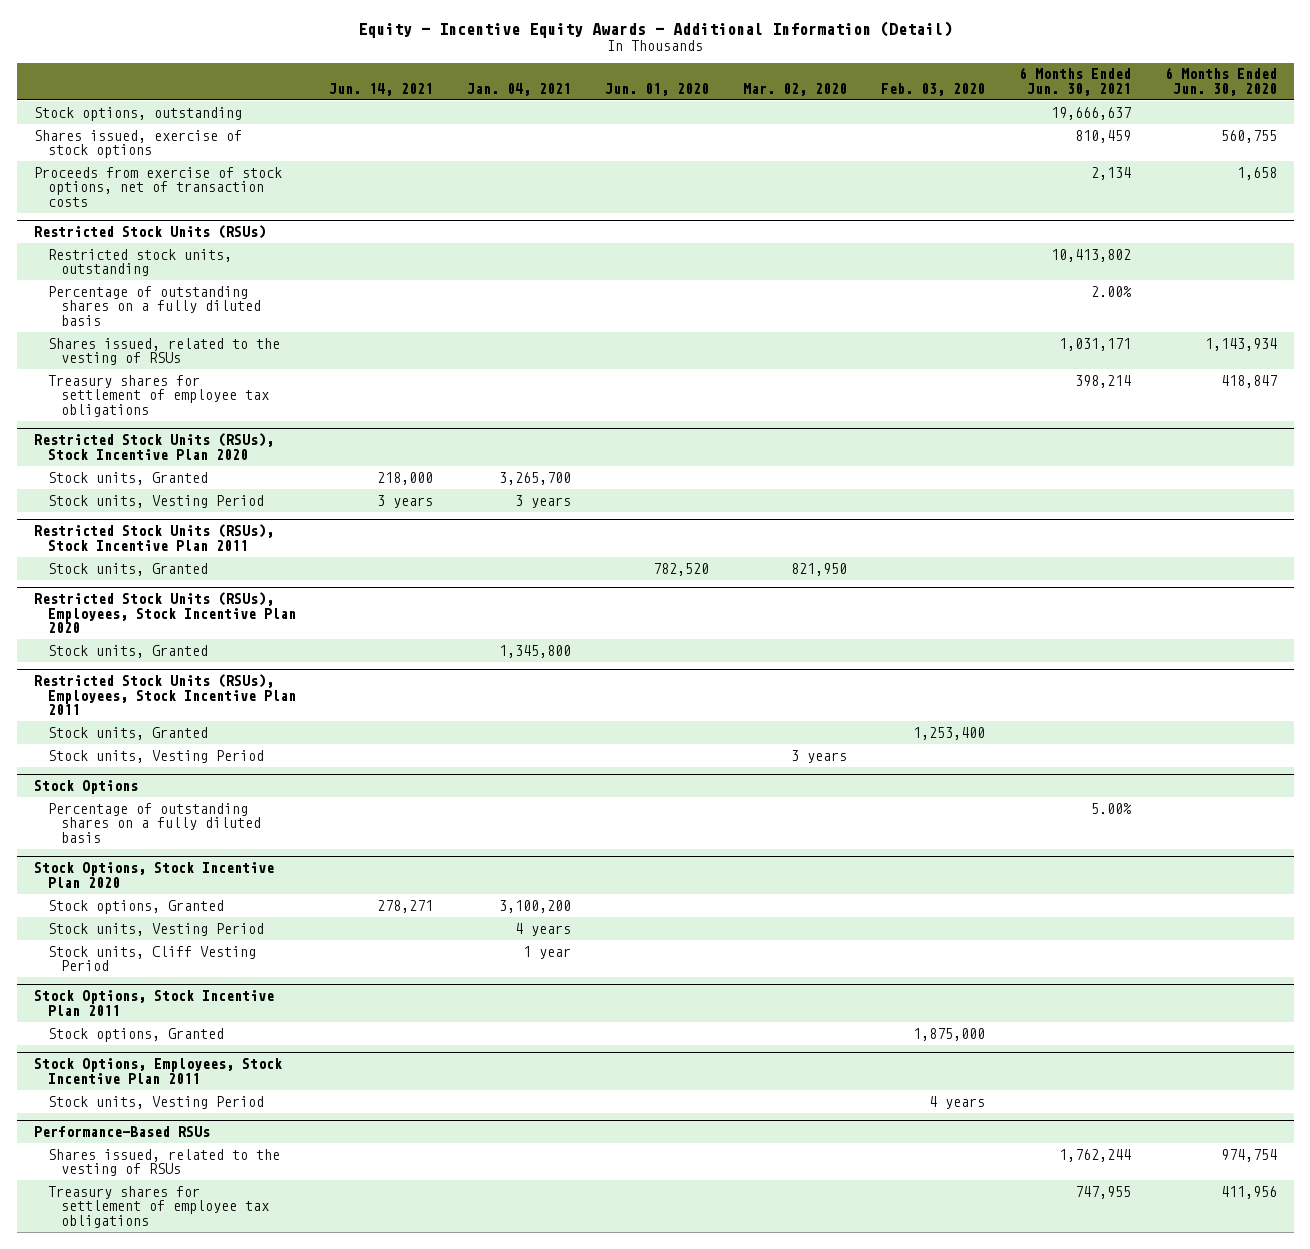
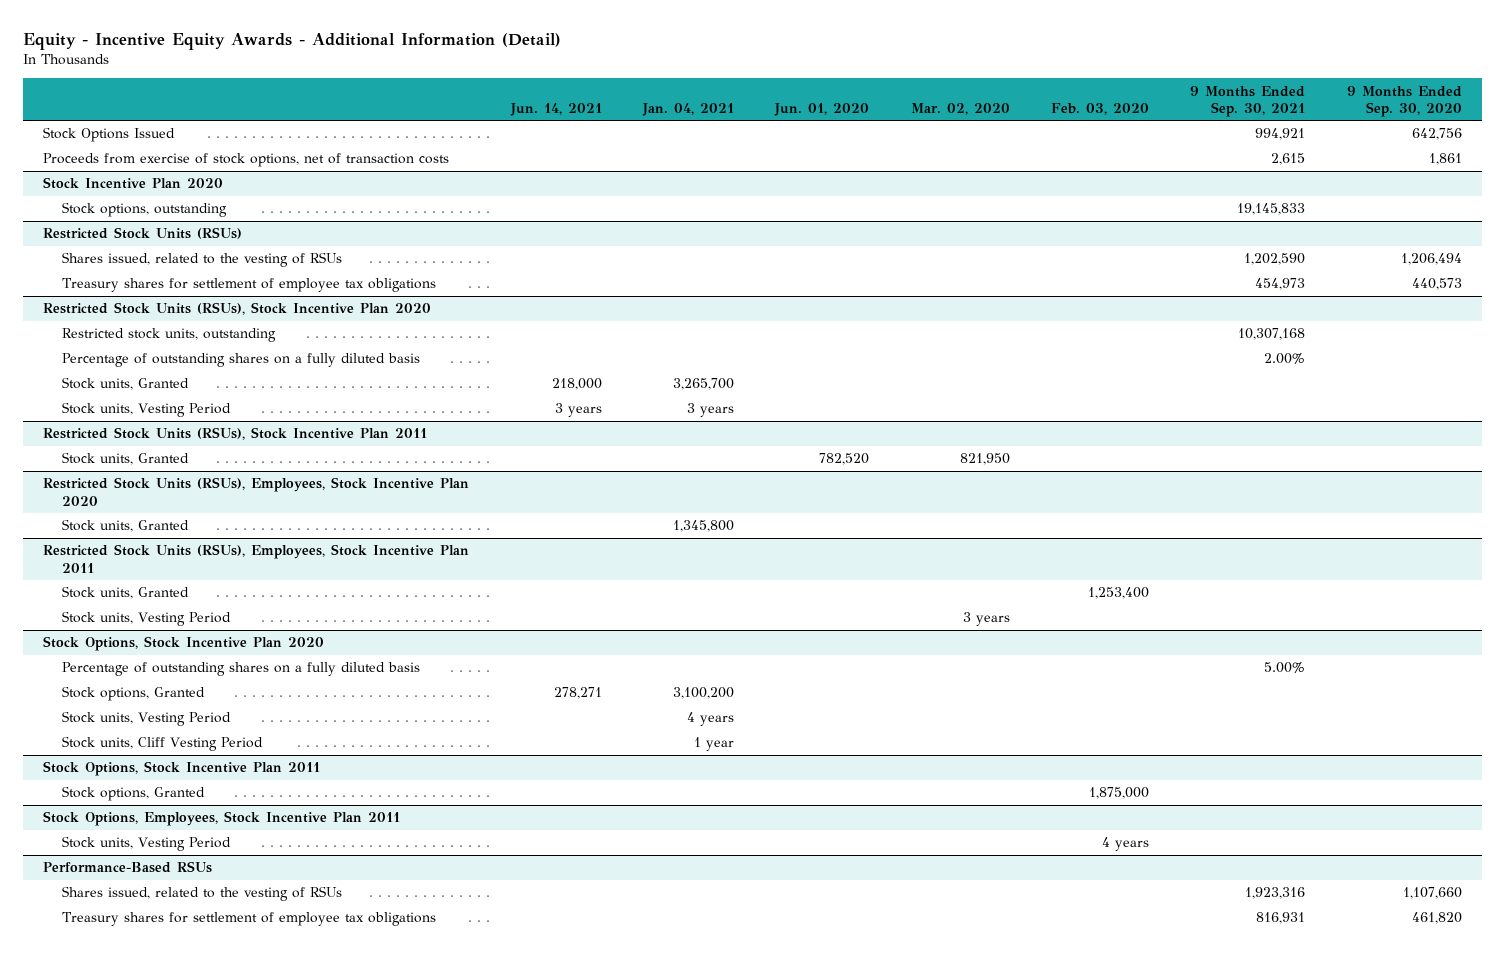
[1018,67,1131,96] 6 Months Ended Jun. 30, 2021 -> none
[1164,67,1277,96] 6 Months Ended Jun. 30, 2020 -> none
none -> [1190,85,1306,117] 9 Months Ended Sep. 30, 2021
none -> [1346,85,1462,117] 9 Months Ended Sep. 30, 2020
[33,106,242,121] Stock options, outstanding -> none
[33,129,242,159] Shares issued, exercise of stock options -> [43,127,176,143] Stock Options Issued
none -> [43,177,224,190] Stock Incentive Plan 2020
none -> [62,202,228,218] Stock options, outstanding
[47,248,232,277] Restricted stock units, outstanding -> none
[47,285,262,326] Percentage of outstanding shares on a fully diluted basis -> none
none -> [62,328,277,343] Restricted stock units, outstanding
none -> [62,353,421,368] Percentage of outstanding shares on a fully diluted basis
[33,780,138,795] Stock Options -> none
[47,802,262,843] Percentage of outstanding shares on a fully diluted basis -> none
none -> [62,662,421,677] Percentage of outstanding shares on a fully diluted basis

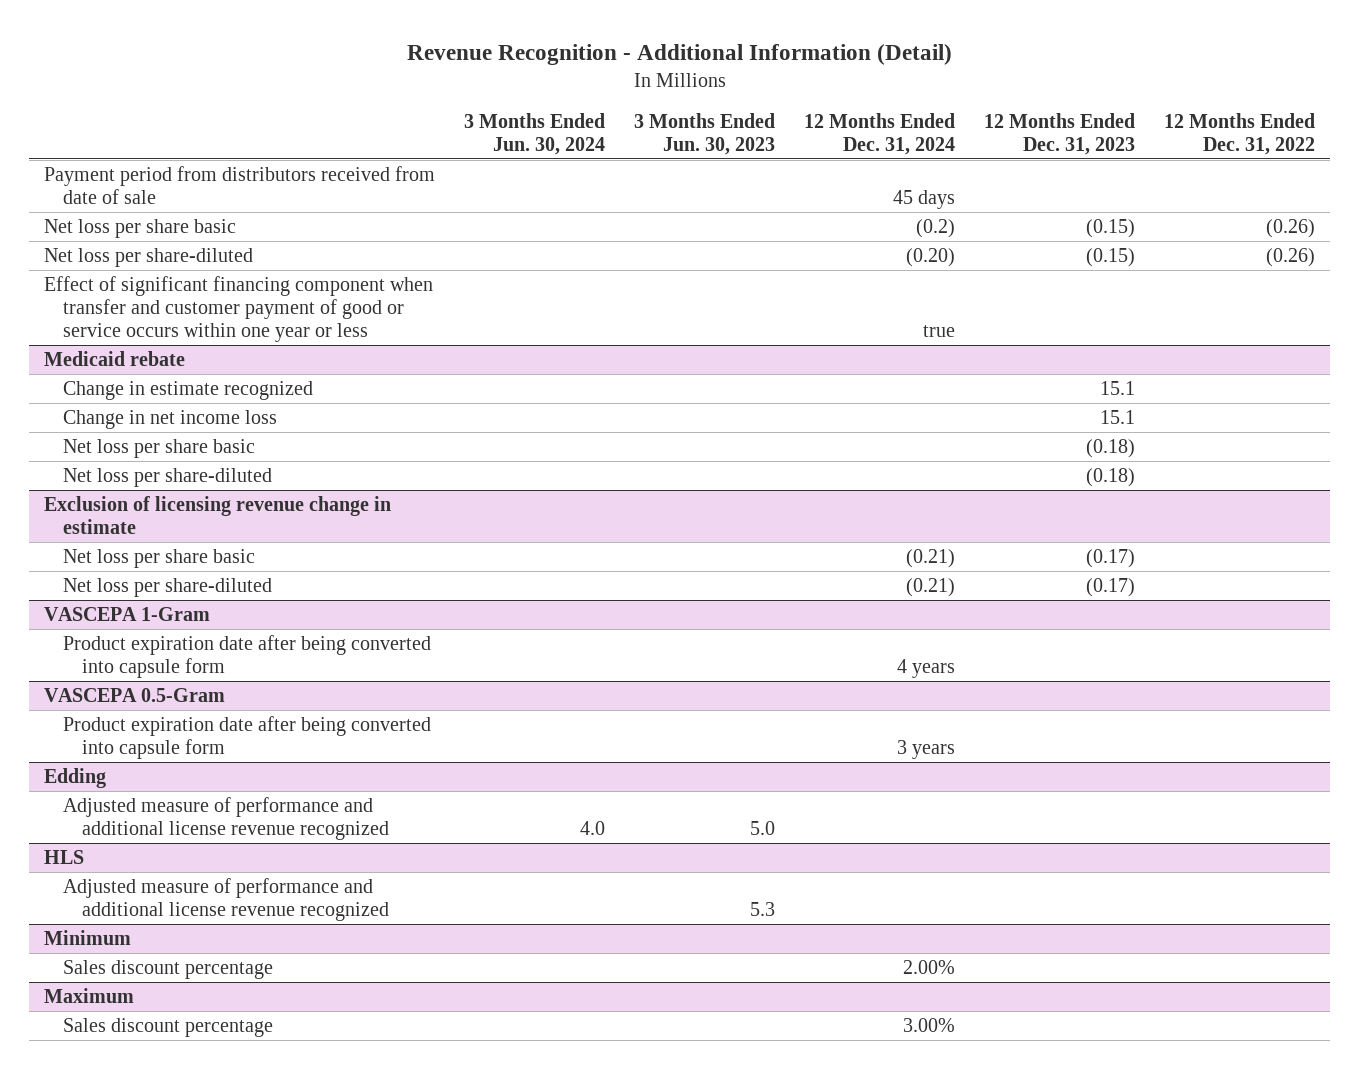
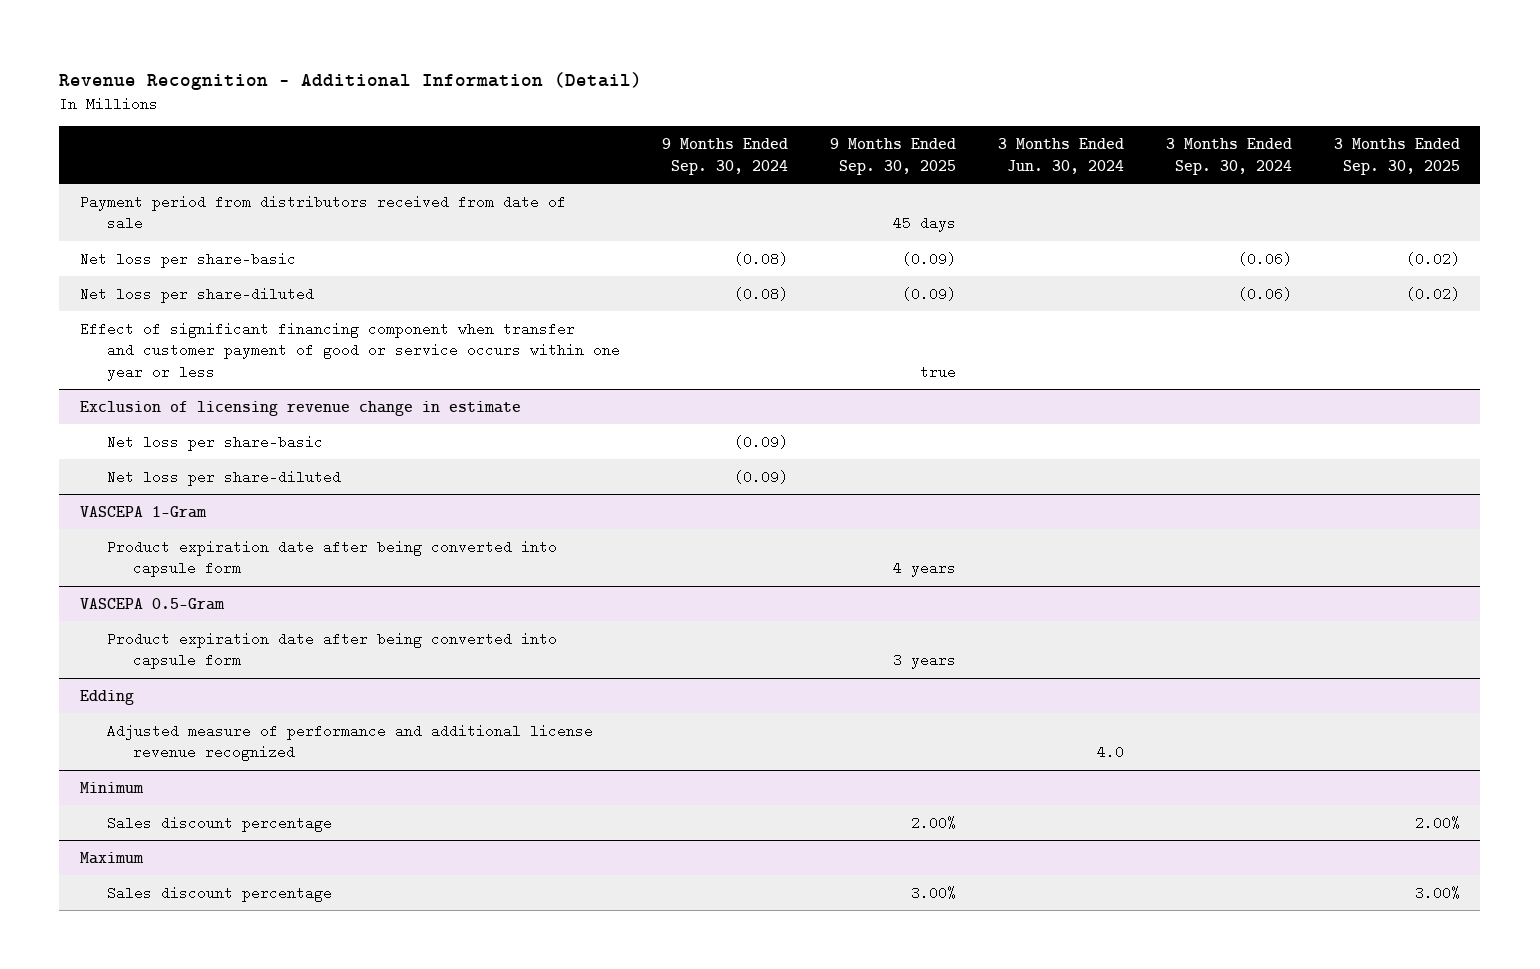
[633,112,775,155] 3 Months Ended Jun. 30, 2023 -> none
[804,112,956,155] 12 Months Ended Dec. 31, 2024 -> none
[984,112,1136,155] 12 Months Ended Dec. 31, 2023 -> none
[1164,112,1316,155] 12 Months Ended Dec. 31, 2022 -> none
none -> [661,138,788,175] 9 Months Ended Sep. 30, 2024
none -> [829,138,956,175] 9 Months Ended Sep. 30, 2025
none -> [1165,138,1292,175] 3 Months Ended Sep. 30, 2024
none -> [1333,138,1460,175] 3 Months Ended Sep. 30, 2025
[43,218,236,238] Net loss per share basic -> [80,251,297,268] Net loss per share-basic
[43,350,185,366] Medicaid rebate -> none
[62,380,313,400] Change in estimate recognized -> none
[62,409,277,429] Change in net income loss -> none
[62,438,255,458] Net loss per share basic -> none
[62,467,272,487] Net loss per share-diluted -> none
[62,548,255,568] Net loss per share basic -> [106,434,323,451] Net loss per share-basic
[43,849,84,864] HLS -> none
[62,877,389,921] Adjusted measure of performance and additional license revenue recognized -> none

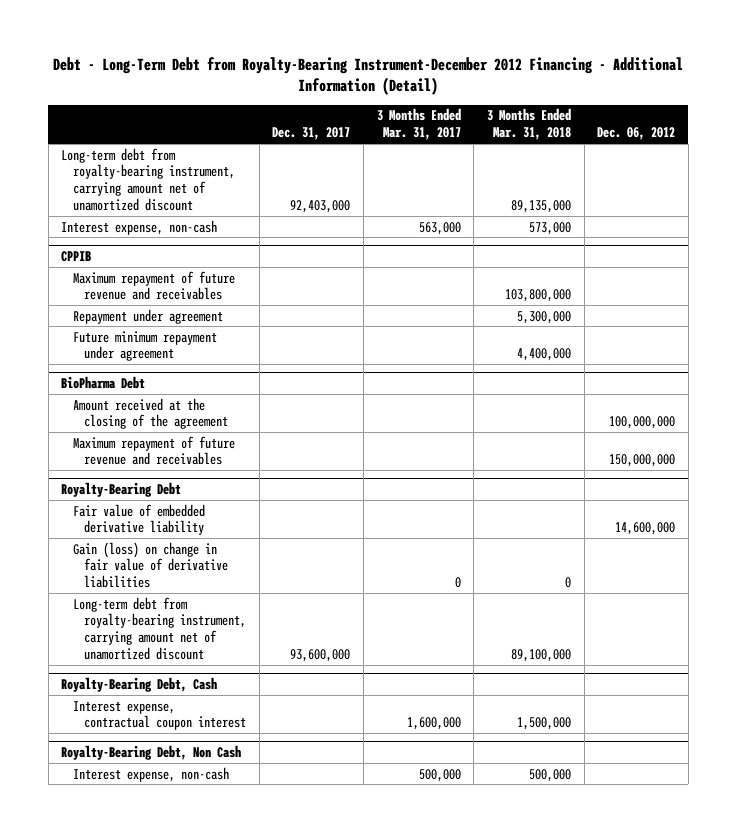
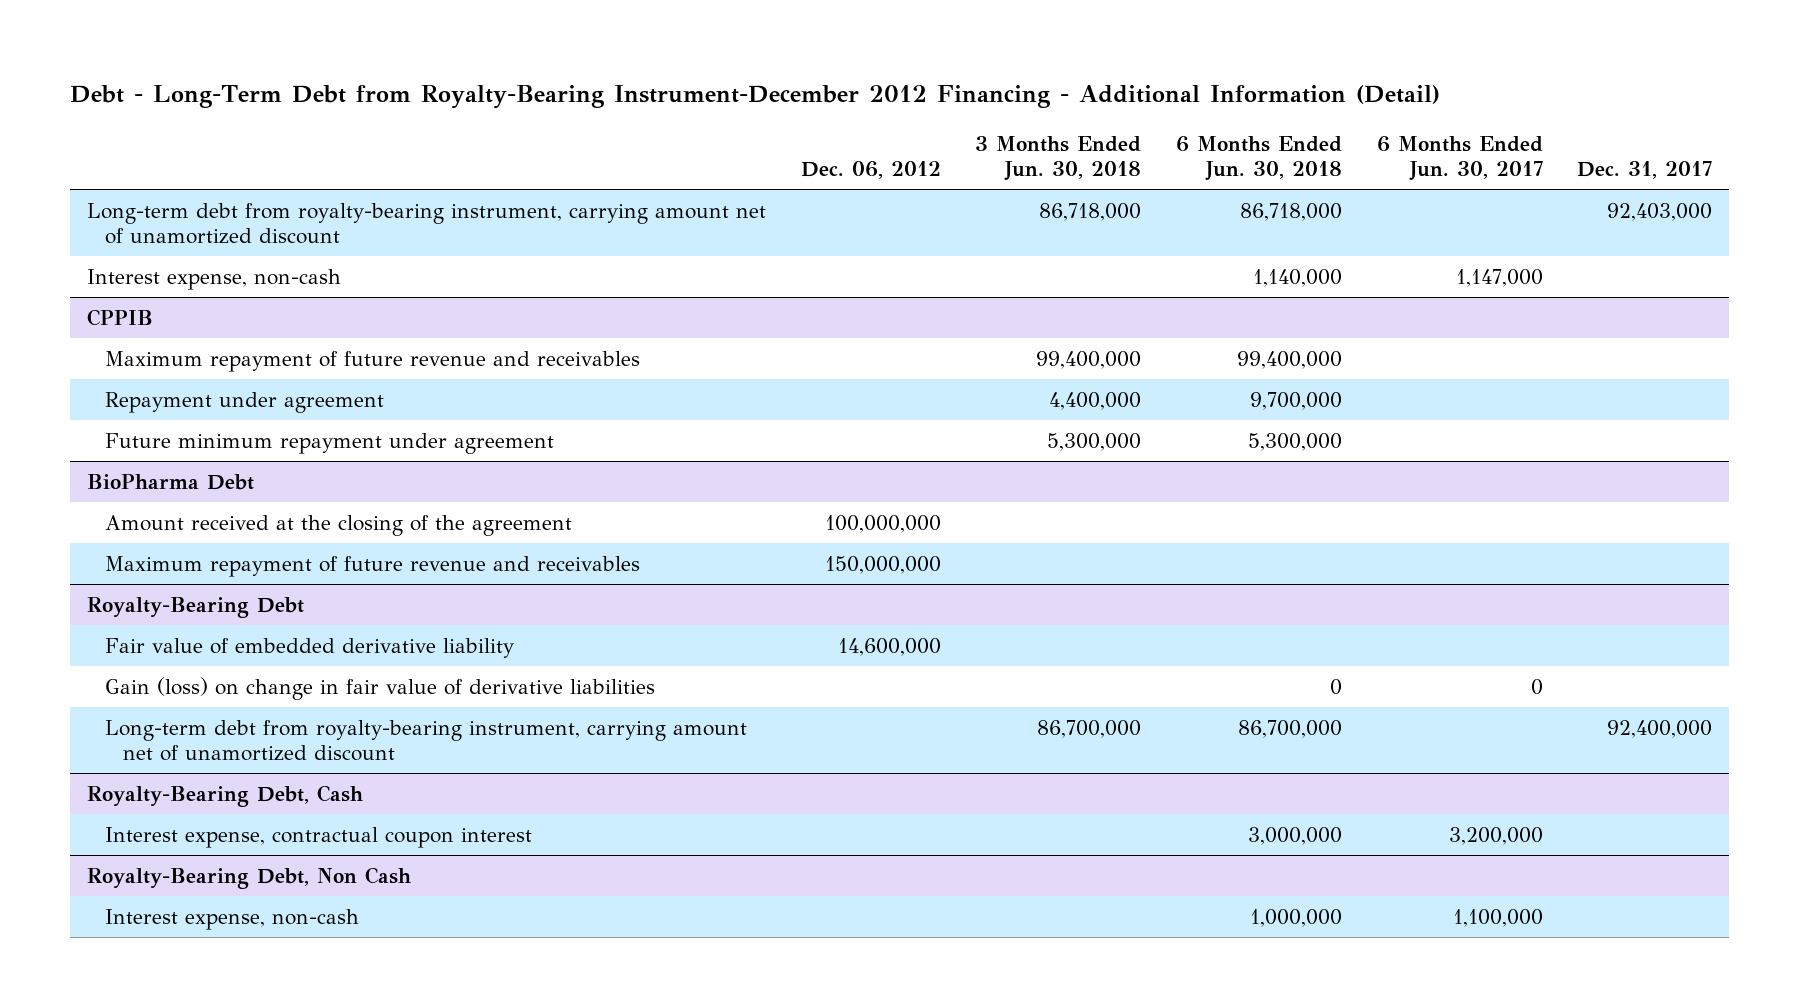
[376,108,461,141] 3 Months Ended Mar. 31, 2017 -> none
[486,108,571,141] 3 Months Ended Mar. 31, 2018 -> none
none -> [975,135,1142,181] 3 Months Ended Jun. 30, 2018
none -> [1175,135,1342,181] 6 Months Ended Jun. 30, 2018
none -> [1376,135,1543,181] 6 Months Ended Jun. 30, 2017
[290,649,351,663] 93,600,000 -> [1607,719,1713,738] 92,400,000

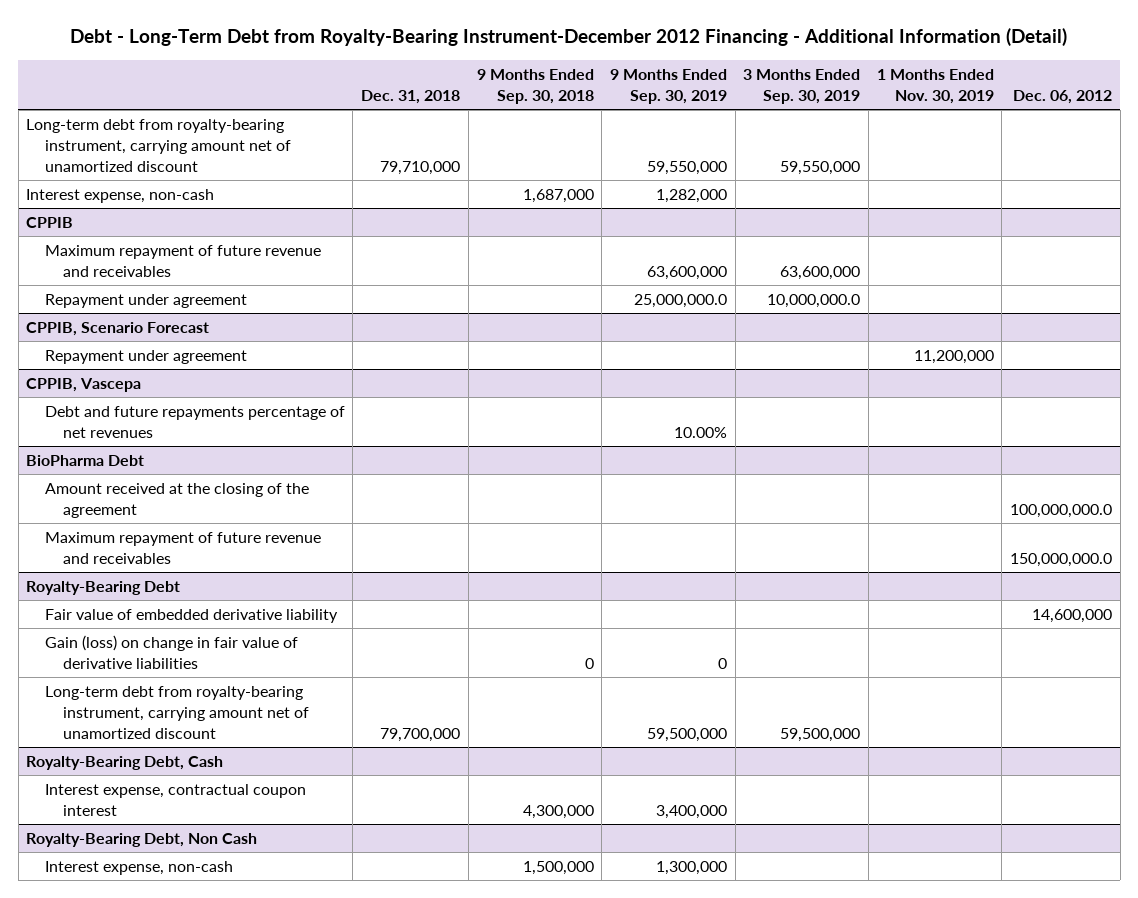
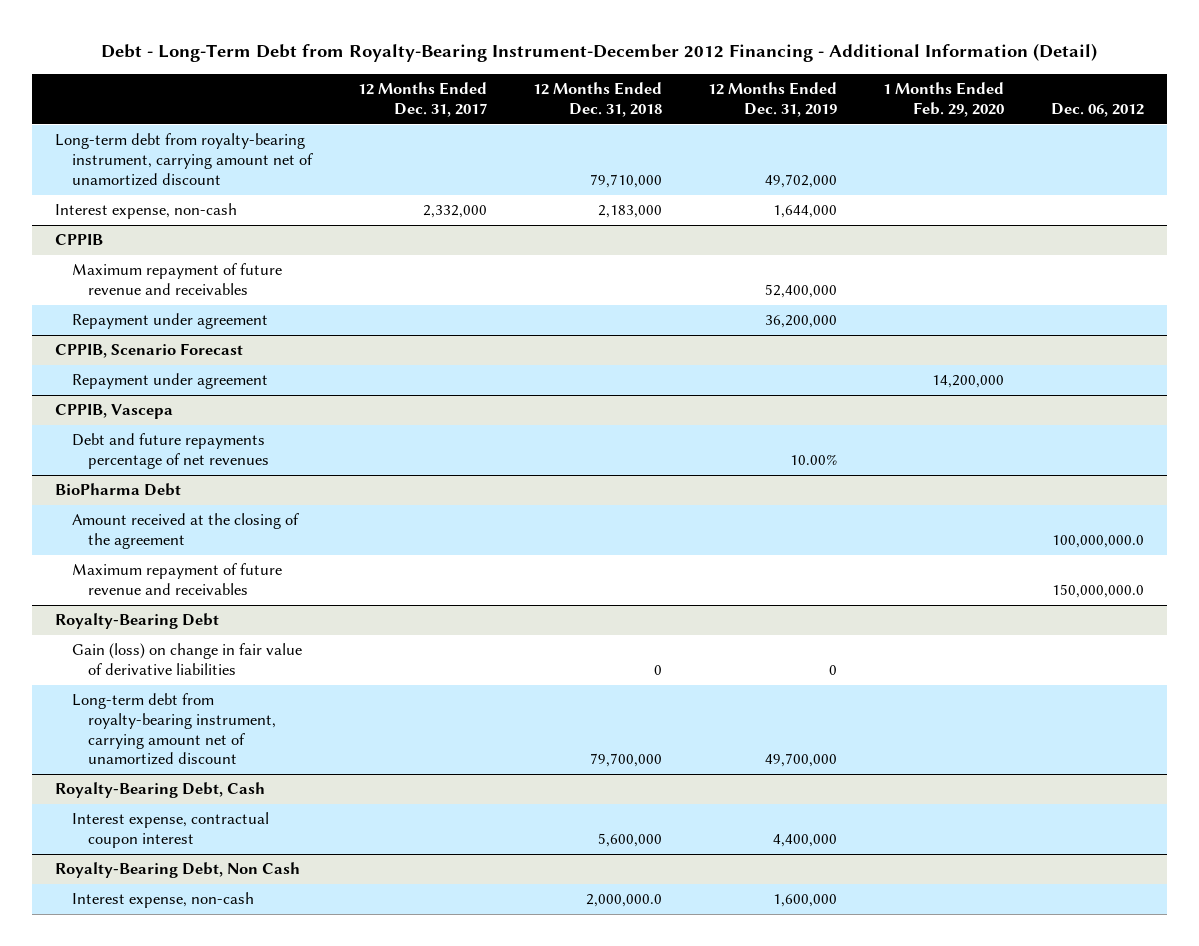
[361,89,461,104] Dec. 31, 2018 -> none
[476,68,594,104] 9 Months Ended Sep. 30, 2018 -> none
[609,68,727,104] 9 Months Ended Sep. 30, 2019 -> none
[743,68,861,104] 3 Months Ended Sep. 30, 2019 -> none
[876,68,994,104] 1 Months Ended Nov. 30, 2019 -> none
none -> [357,82,487,117] 12 Months Ended Dec. 31, 2017
none -> [532,82,662,117] 12 Months Ended Dec. 31, 2018
none -> [708,82,838,117] 12 Months Ended Dec. 31, 2019
none -> [883,82,1005,117] 1 Months Ended Feb. 29, 2020
[44,609,338,624] Fair value of embedded derivative liability -> none

